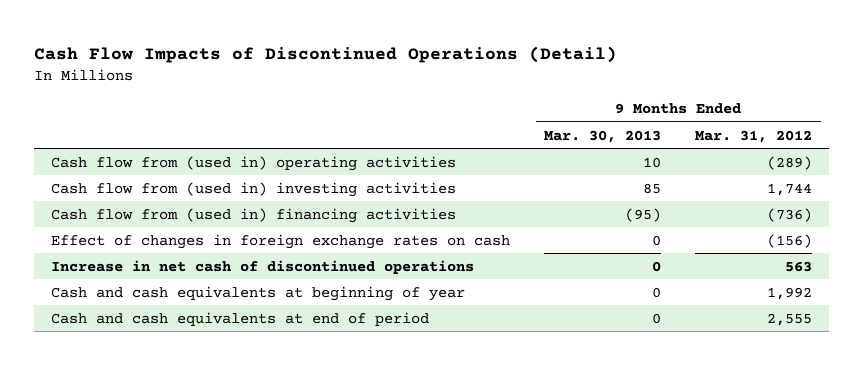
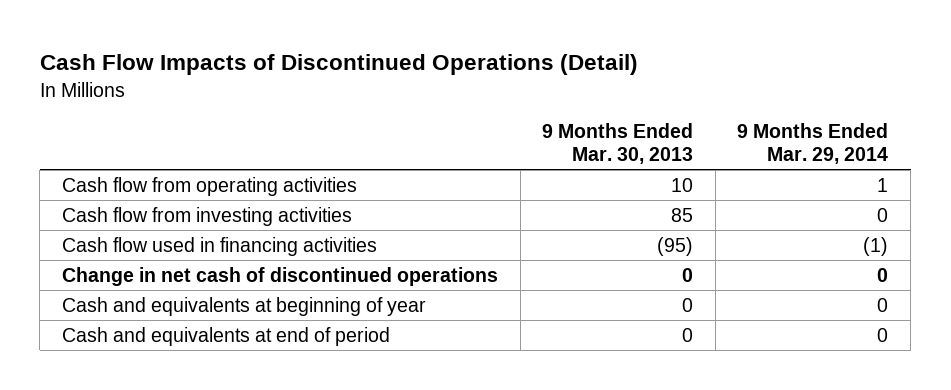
[695,129,813,143] Mar. 31, 2012 -> none
none -> [737,123,889,165] 9 Months Ended Mar. 29, 2014
[51,233,511,249] Effect of changes in foreign exchange rates on cash -> none
[51,155,457,171] Cash flow from (used in) operating activities -> [62,176,358,196] Cash flow from operating activities
[51,181,457,197] Cash flow from (used in) investing activities -> [62,206,353,226] Cash flow from investing activities
[51,207,457,223] Cash flow from (used in) financing activities -> [62,236,378,256] Cash flow used in financing activities
[51,259,475,274] Increase in net cash of discontinued operations -> [62,266,499,286] Change in net cash of discontinued operations
[51,285,466,301] Cash and cash equivalents at beginning of year -> [62,296,427,316] Cash and equivalents at beginning of year
[51,311,430,326] Cash and cash equivalents at end of period -> [62,326,391,346] Cash and equivalents at end of period

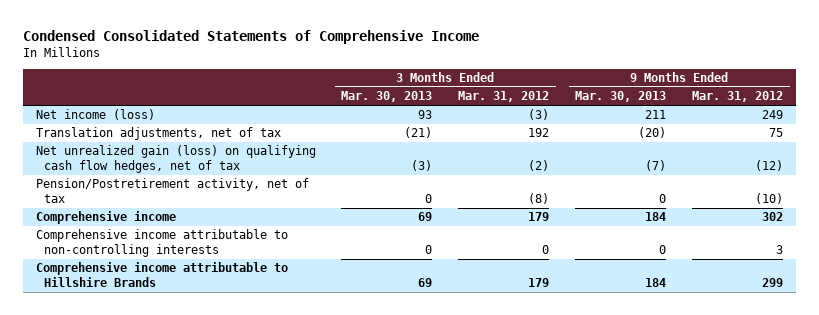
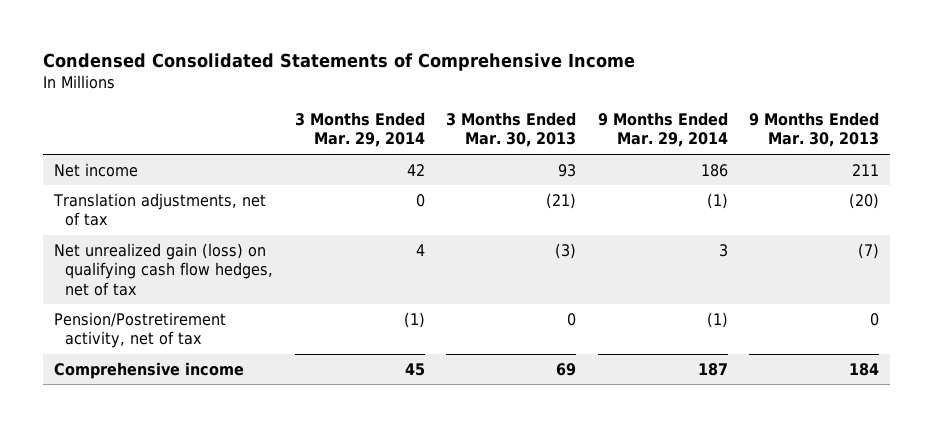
[458,91,550,103] Mar. 31, 2012 -> none
[692,91,784,103] Mar. 31, 2012 -> none
none -> [294,111,425,148] 3 Months Ended Mar. 29, 2014
none -> [597,111,728,148] 9 Months Ended Mar. 29, 2014
[35,109,155,121] Net income (loss) -> [53,162,138,177] Net income
[35,229,288,257] Comprehensive income attributable to non-controlling interests -> none
[35,262,288,287] Comprehensive income attributable to Hillshire Brands -> none

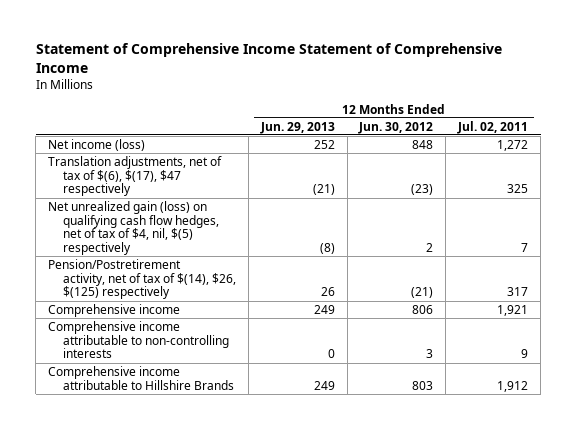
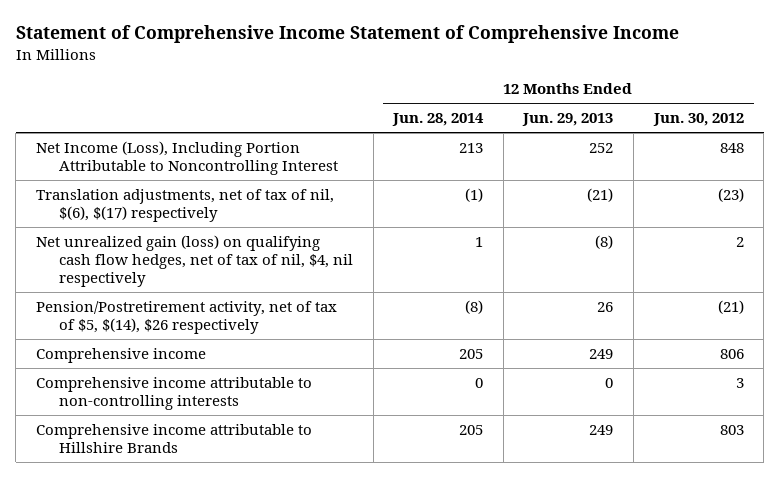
[457,120,529,134] Jul. 02, 2011 -> none
none -> [392,113,485,127] Jun. 28, 2014
[47,138,145,151] Net income (loss) -> [35,140,339,176] Net Income (Loss), Including Portion Attributable to Noncontrolling Interest
[47,155,222,197] Translation adjustments, net of tax of $(6), $(17), $47 respectively -> [35,188,334,223] Translation adjustments, net of tax of nil, $(6), $(17) respectively
[47,200,219,256] Net unrealized gain (loss) on qualifying cash flow hedges, net of tax of $4, nil, $(5) respectively -> [35,234,354,288] Net unrealized gain (loss) on qualifying cash flow hedges, net of tax of nil, $4, nil respectively
[47,258,236,300] Pension/Postretirement activity, net of tax of $(14), $26, $(125) respectively -> [35,300,337,335] Pension/Postretirement activity, net of tax of $5, $(14), $26 respectively

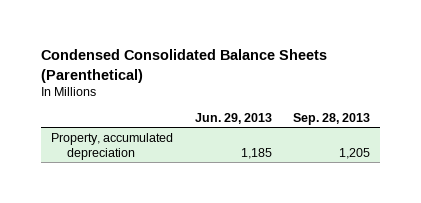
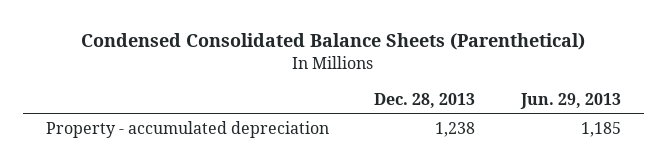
[292,113,370,126] Sep. 28, 2013 -> none
none -> [374,92,476,108] Dec. 28, 2013
[51,132,174,160] Property, accumulated depreciation -> [45,121,329,139] Property - accumulated depreciation

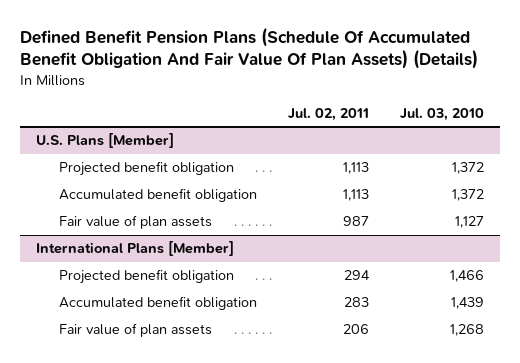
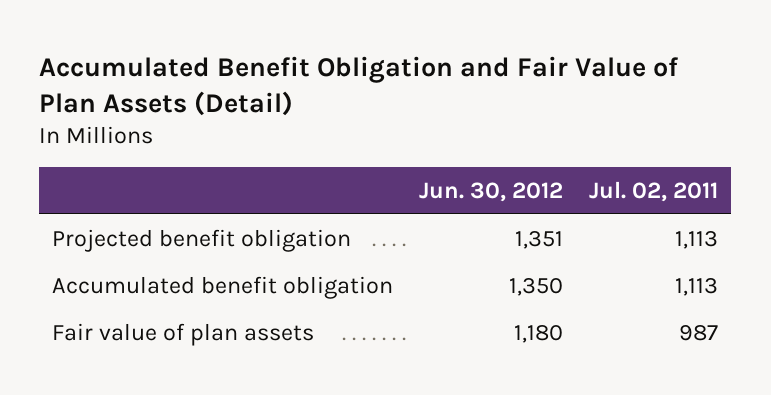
[20,26,479,70] Defined Benefit Pension Plans (Schedule Of Accumulated Benefit Obligation And Fair Value Of Plan Assets) (Details) -> [39,55,679,116] Accumulated Benefit Obligation and Fair Value of Plan Assets (Detail)
[400,108,485,122] Jul. 03, 2010 -> none
none -> [419,181,564,202] Jun. 30, 2012
[35,133,174,149] U.S. Plans [Member] -> none
[35,241,234,257] International Plans [Member] -> none
[58,269,234,285] Projected benefit obligation -> none
[58,296,257,311] Accumulated benefit obligation -> none
[58,323,212,338] Fair value of plan assets -> none

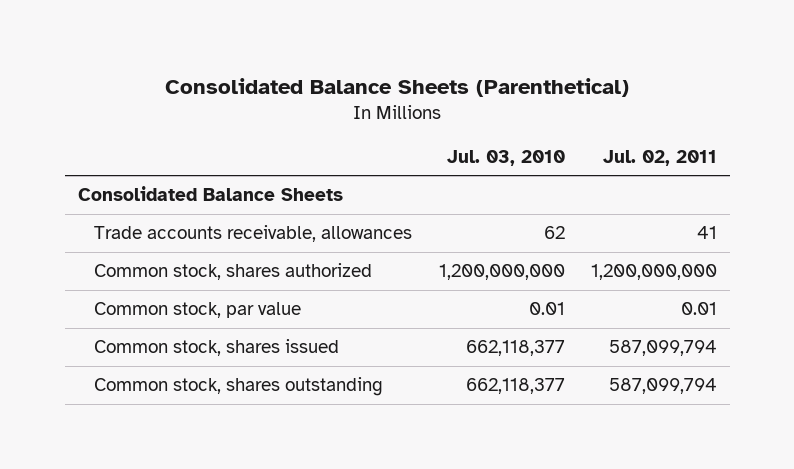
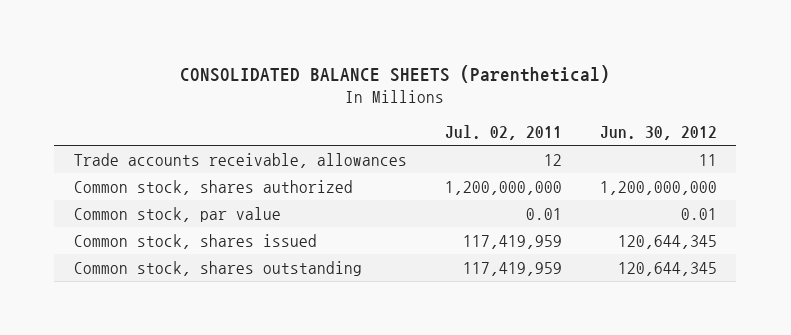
[165,77,630,97] Consolidated Balance Sheets (Parenthetical) -> [180,64,611,83] CONSOLIDATED BALANCE SHEETS (Parenthetical)
[446,149,565,166] Jul. 03, 2010 -> none
none -> [600,126,718,141] Jun. 30, 2012
[77,186,343,202] Consolidated Balance Sheets -> none
[696,226,717,240] 41 -> [543,153,562,166] 12
[608,340,717,357] 587,099,794 -> [462,234,562,249] 117,419,959
[608,378,717,395] 587,099,794 -> [462,261,562,276] 117,419,959

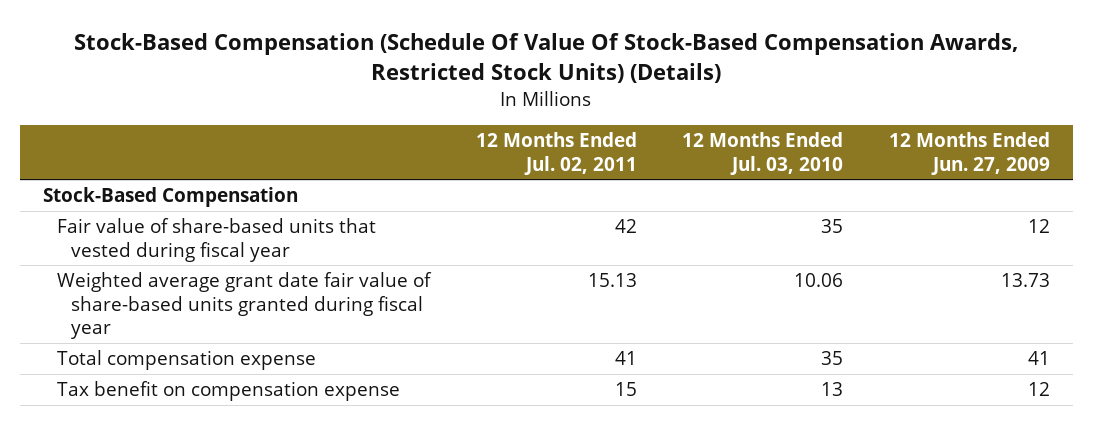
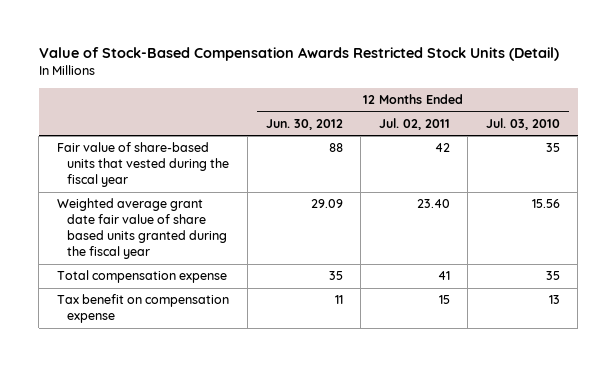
[74,32,1019,83] Stock-Based Compensation (Schedule Of Value Of Stock-Based Compensation Awards, Restricted Stock Units) (Details) -> [38,47,559,62] Value of Stock-Based Compensation Awards Restricted Stock Units (Detail)
[889,132,1051,175] 12 Months Ended Jun. 27, 2009 -> none
none -> [265,118,343,130] Jun. 30, 2012
[42,187,298,208] Stock-Based Compensation -> none
[57,218,377,262] Fair value of share-based units that vested during fiscal year -> [56,142,230,188] Fair value of share-based units that vested during the fiscal year
[57,272,433,340] Weighted average grant date fair value of share-based units granted during fiscal year -> [56,198,228,260] Weighted average grant date fair value of share based units granted during the fiscal year
[587,273,637,288] 15.13 -> [416,199,450,209] 23.40
[794,273,844,288] 10.06 -> [531,199,560,209] 15.56

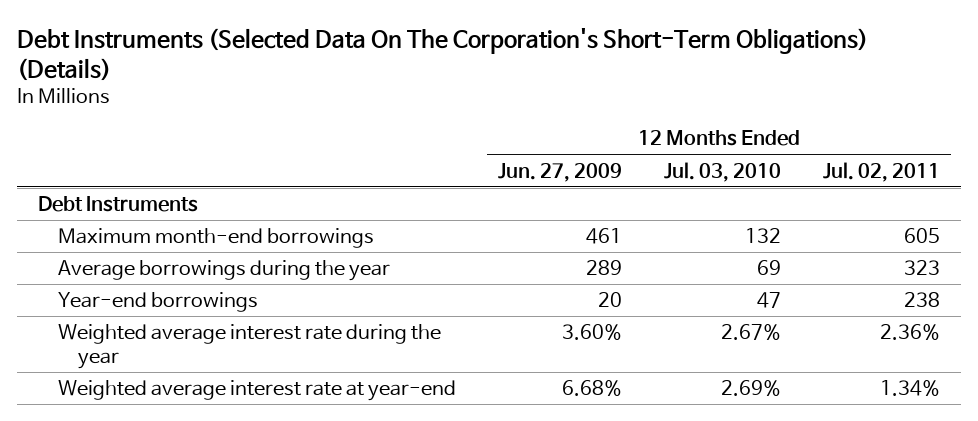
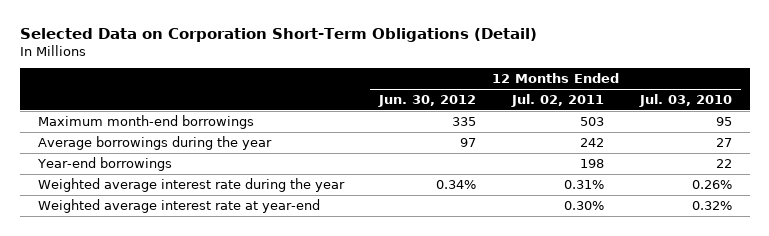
[16,27,868,81] Debt Instruments (Selected Data On The Corporation's Short-Term Obligations) (Details) -> [19,28,537,43] Selected Data on Corporation Short-Term Obligations (Detail)
[497,162,622,182] Jun. 27, 2009 -> none
none -> [378,95,477,108] Jun. 30, 2012
[37,196,198,213] Debt Instruments -> none
[745,228,782,244] 132 -> [715,116,732,126] 95
[904,228,941,244] 605 -> [580,116,605,126] 503
[757,260,782,276] 69 -> [715,137,732,147] 27
[904,260,941,276] 323 -> [580,137,605,147] 242
[757,292,782,309] 47 -> [715,158,732,168] 22
[904,292,941,308] 238 -> [580,158,605,168] 198
[721,324,782,341] 2.67% -> [691,179,732,189] 0.26%
[880,324,941,341] 2.36% -> [564,179,605,189] 0.31%
[721,380,782,397] 2.69% -> [691,200,732,210] 0.32%
[880,380,941,397] 1.34% -> [564,200,605,210] 0.30%

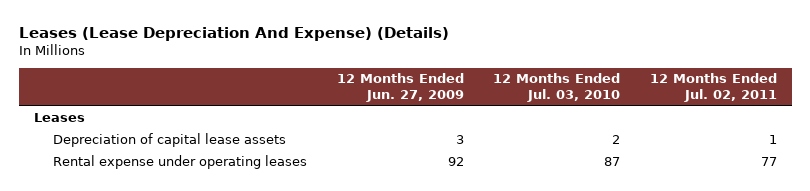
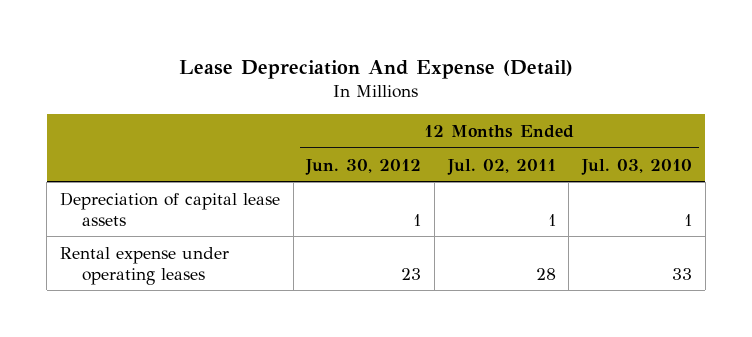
[18,27,449,42] Leases (Lease Depreciation And Expense) (Details) -> [178,59,573,79] Lease Depreciation And Expense (Detail)
[336,73,464,102] 12 Months Ended Jun. 27, 2009 -> none
none -> [305,158,422,175] Jun. 30, 2012
[33,112,85,122] Leases -> none
[612,134,621,144] 2 -> [684,213,693,226] 1
[604,156,621,166] 87 -> [672,267,693,280] 33
[760,156,777,166] 77 -> [535,267,556,280] 28

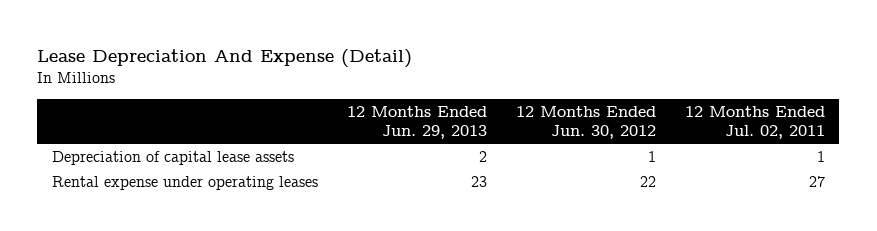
[581,158,693,175] Jul. 03, 2010 -> none
none -> [346,105,487,140] 12 Months Ended Jun. 29, 2013
[401,267,422,280] 23 -> [639,175,656,187] 22
[535,267,556,280] 28 -> [808,175,825,187] 27

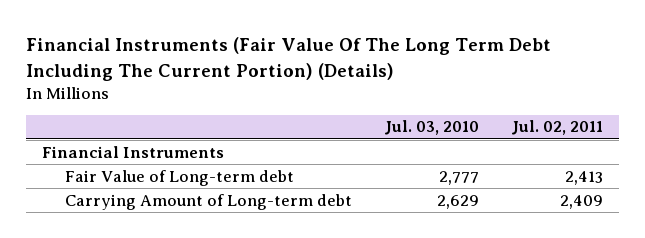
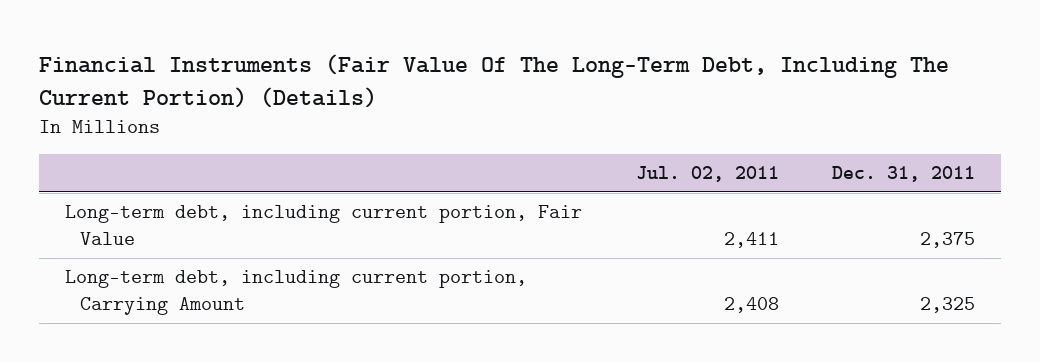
[26,37,552,81] Financial Instruments (Fair Value Of The Long Term Debt Including The Current Portion) (Details) -> [38,53,949,108] Financial Instruments (Fair Value Of The Long-Term Debt, Including The Current Portion) (Details)
[383,120,479,136] Jul. 03, 2010 -> none
none -> [831,166,975,183] Dec. 31, 2011
[42,145,225,158] Financial Instruments -> none
[64,169,294,186] Fair Value of Long-term debt -> [65,205,583,246] Long-term debt, including current portion, Fair Value
[564,170,603,185] 2,413 -> [723,232,779,249] 2,411
[64,193,352,210] Carrying Amount of Long-term debt -> [65,270,528,316] Long-term debt, including current portion, Carrying Amount
[559,194,603,209] 2,409 -> [723,297,779,314] 2,408

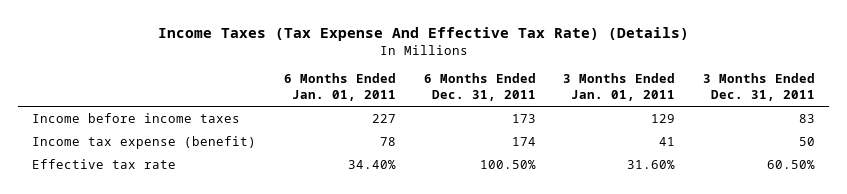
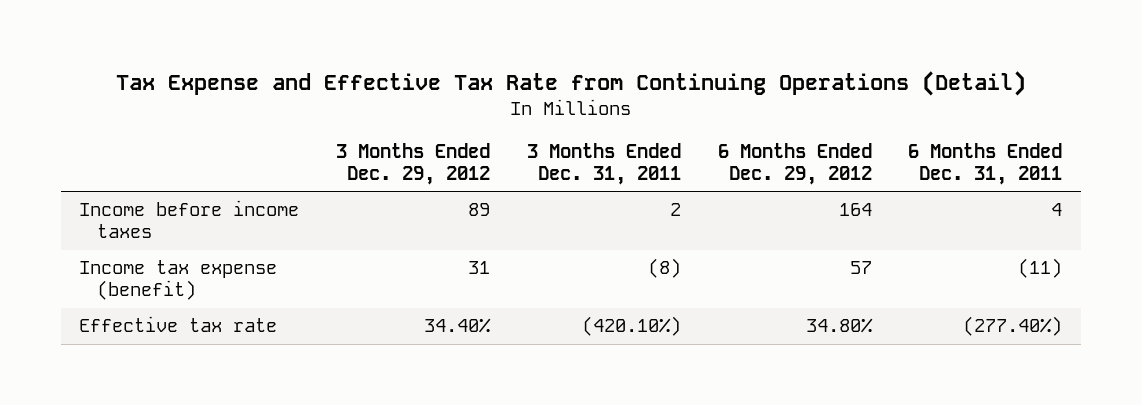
[157,26,689,41] Income Taxes (Tax Expense And Effective Tax Rate) (Details) -> [115,70,1026,96] Tax Expense and Effective Tax Rate from Continuing Operations (Detail)
[283,73,396,102] 6 Months Ended Jan. 01, 2011 -> none
[563,73,676,102] 3 Months Ended Jan. 01, 2011 -> none
none -> [336,142,491,185] 3 Months Ended Dec. 29, 2012
none -> [717,142,872,185] 6 Months Ended Dec. 29, 2012
[511,113,536,123] 173 -> [1051,203,1063,217] 4
[799,113,816,123] 83 -> [669,203,681,217] 2
[511,136,536,146] 174 -> [1018,258,1063,279] (11)
[799,136,816,146] 50 -> [647,258,681,279] (8)
[479,159,536,169] 100.50% -> [963,316,1063,337] (277.40%)
[767,159,816,169] 60.50% -> [581,316,681,337] (420.10%)

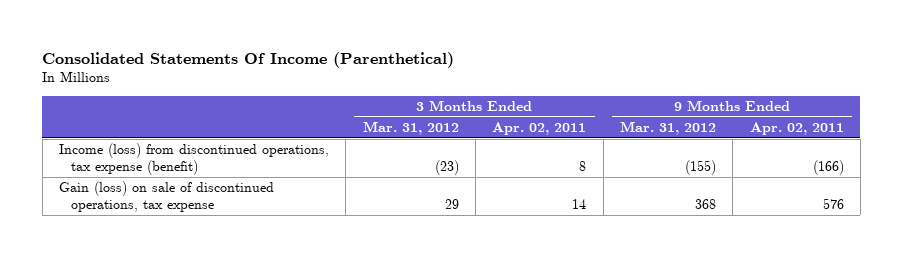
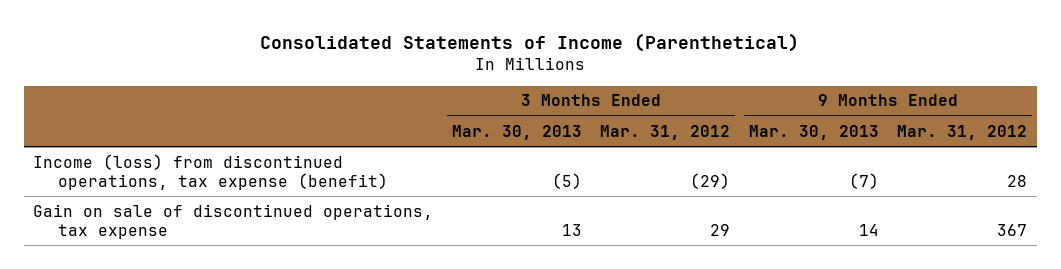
[42,51,455,68] Consolidated Statements Of Income (Parenthetical) -> [260,32,800,52] Consolidated Statements of Income (Parenthetical)
[492,122,587,136] Apr. 02, 2011 -> none
[749,122,844,136] Apr. 02, 2011 -> none
none -> [451,124,582,140] Mar. 30, 2013
none -> [748,124,879,140] Mar. 30, 2013
[434,160,459,176] (23) -> [690,173,731,190] (29)
[684,160,716,176] (155) -> [1007,175,1028,188] 28
[59,181,275,213] Gain (loss) on sale of discontinued operations, tax expense -> [33,203,434,240] Gain on sale of discontinued operations, tax expense
[694,199,716,210] 368 -> [997,224,1028,237] 367

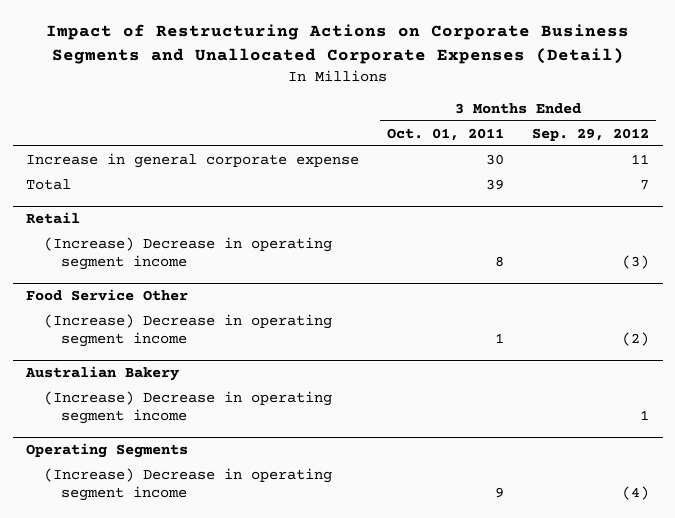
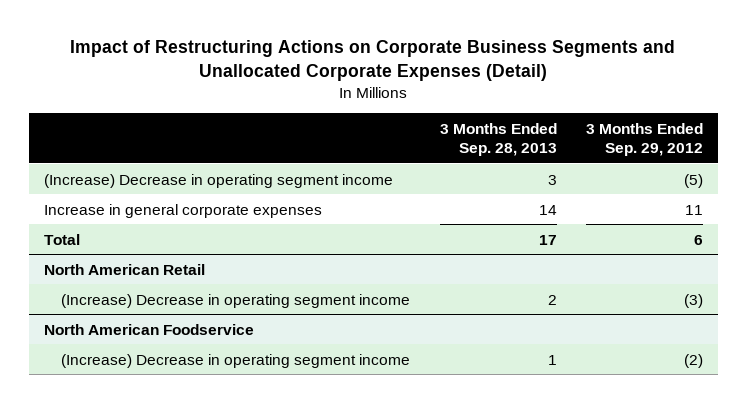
[387,127,505,141] Oct. 01, 2011 -> none
none -> [439,122,557,156] 3 Months Ended Sep. 28, 2013
[26,212,81,225] Retail -> none
none -> [43,173,393,188] (Increase) Decrease in operating segment income
[26,152,360,168] Increase in general corporate expense -> [43,203,322,218] Increase in general corporate expenses
[640,179,650,190] 7 -> [693,234,703,245] 6
none -> [43,263,205,275] North American Retail
[26,289,189,302] Food Service Other -> none
none -> [43,323,254,335] North American Foodservice
[25,366,180,382] Australian Bakery -> none
[43,390,332,425] (Increase) Decrease in operating segment income -> none
[26,443,189,459] Operating Segments -> none
[43,467,332,502] (Increase) Decrease in operating segment income -> none

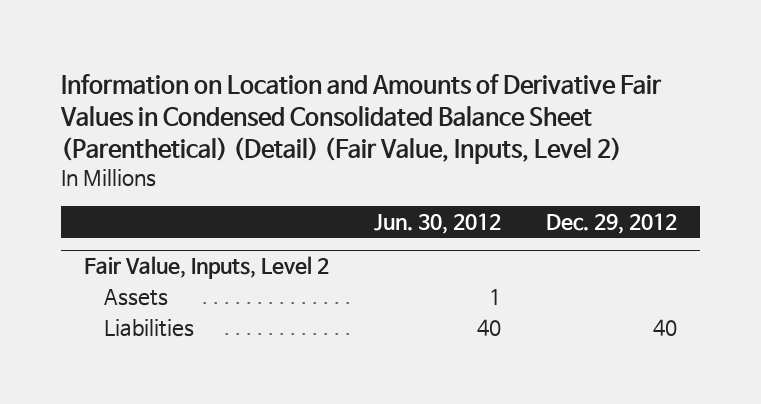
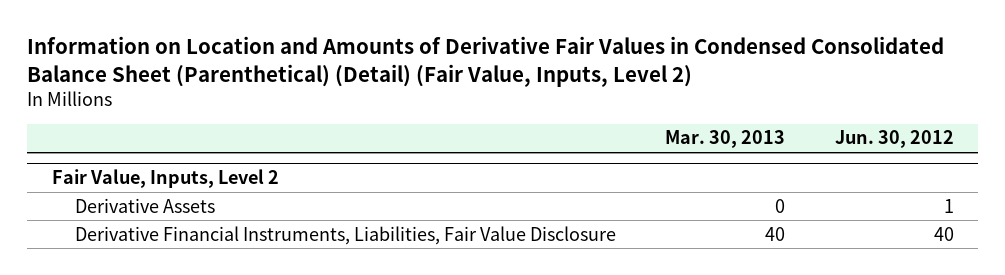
[546,212,678,234] Dec. 29, 2012 -> none
none -> [665,130,786,149] Mar. 30, 2013
[103,289,168,307] Assets -> [74,197,215,213] Derivative Assets
[103,319,194,338] Liabilities -> [74,225,616,245] Derivative Financial Instruments, Liabilities, Fair Value Disclosure

